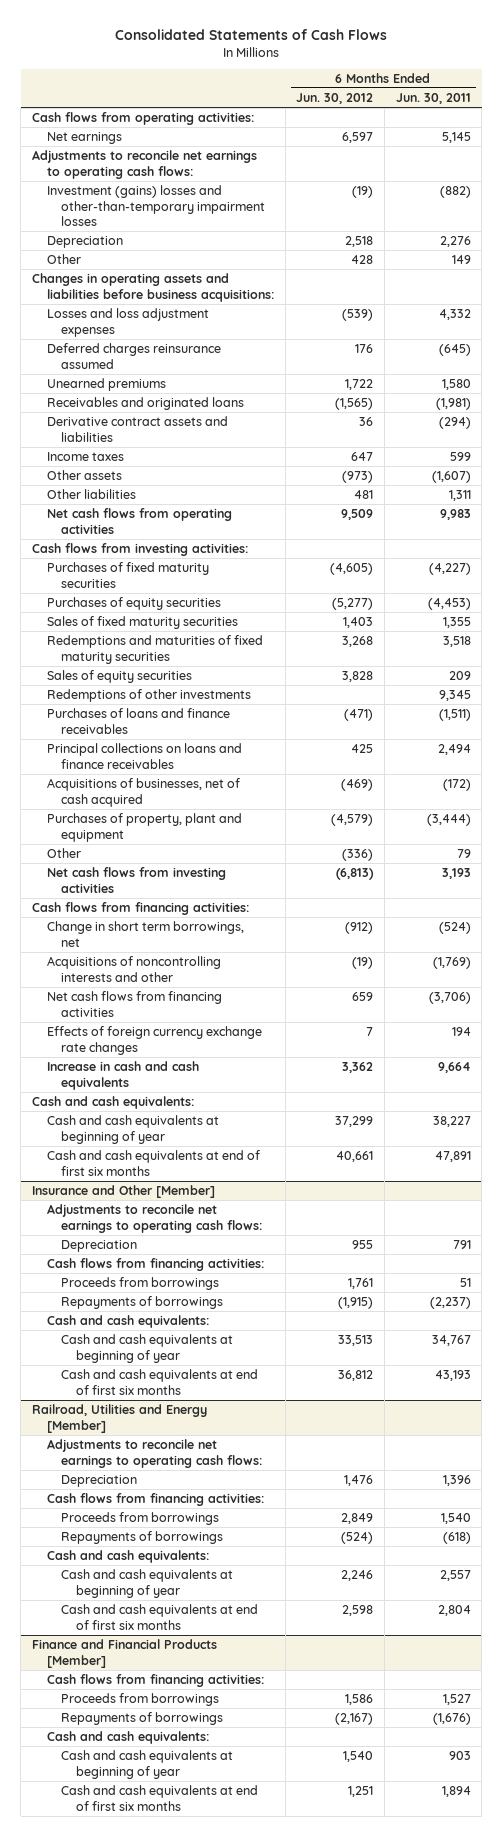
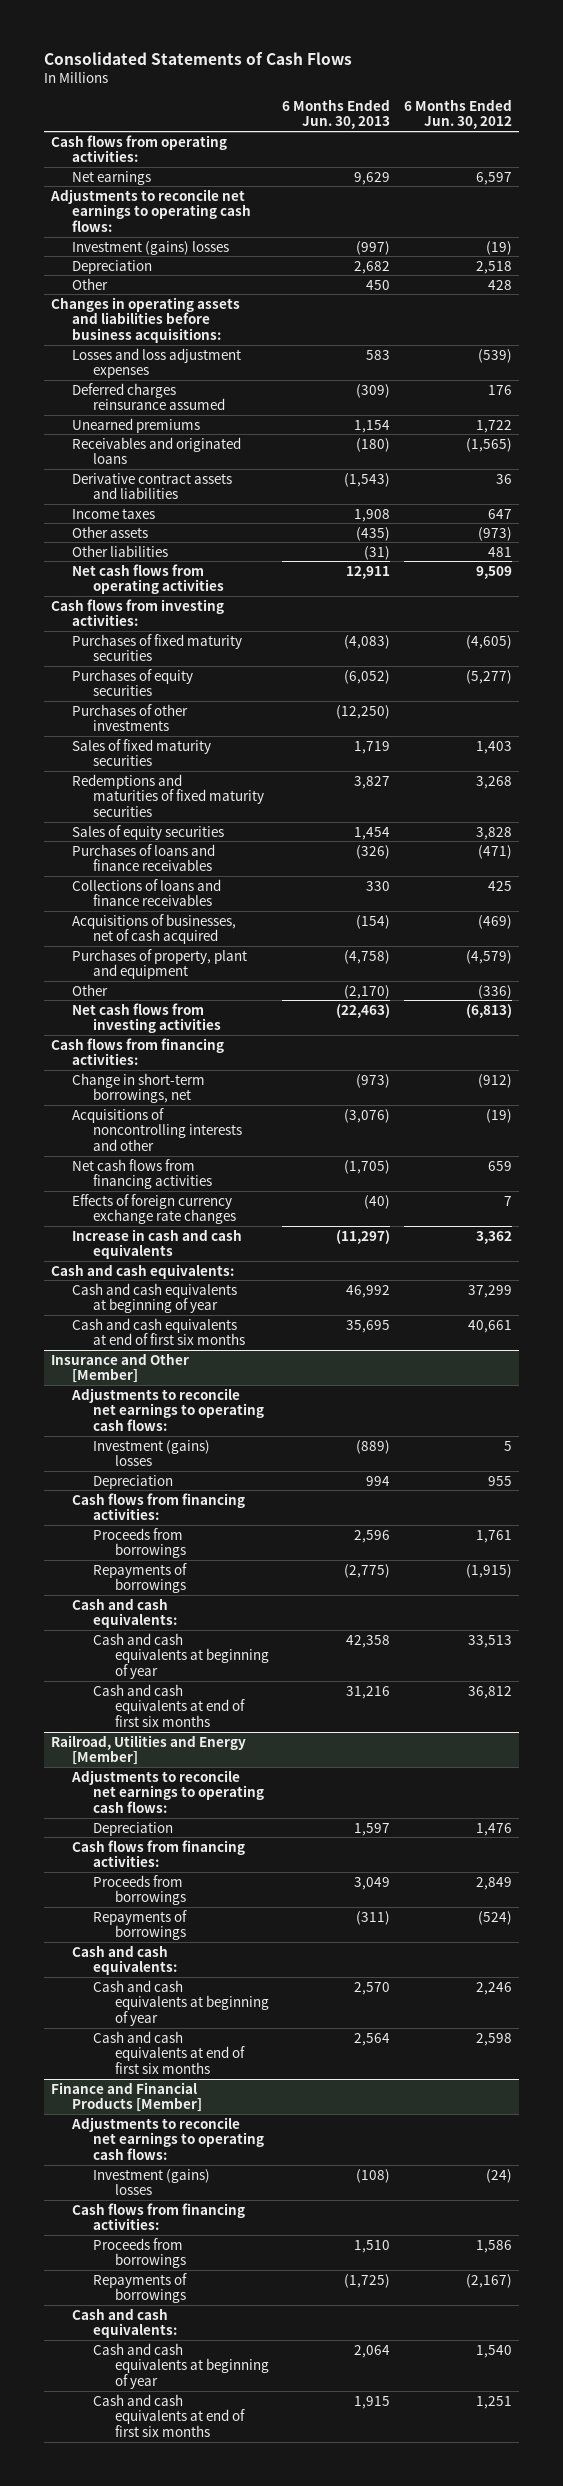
[395,92,471,104] Jun. 30, 2011 -> none
none -> [282,98,391,130] 6 Months Ended Jun. 30, 2013
[46,184,266,227] Investment (gains) losses and other-than-temporary impairment losses -> [71,240,229,255] Investment (gains) losses
none -> [71,703,188,732] Purchases of other investments
[46,688,251,702] Redemptions of other investments -> none
[46,742,242,769] Principal collections on loans and finance receivables -> [71,878,221,907] Collections of loans and finance receivables
[46,920,244,947] Change in short term borrowings, net -> [71,1072,205,1104] Change in short-term borrowings, net
none -> [93,1439,211,1467] Investment (gains) losses
none -> [70,2116,265,2161] Adjustments to reconcile net earnings to operating cash flows:
none -> [93,2168,211,2196] Investment (gains) losses

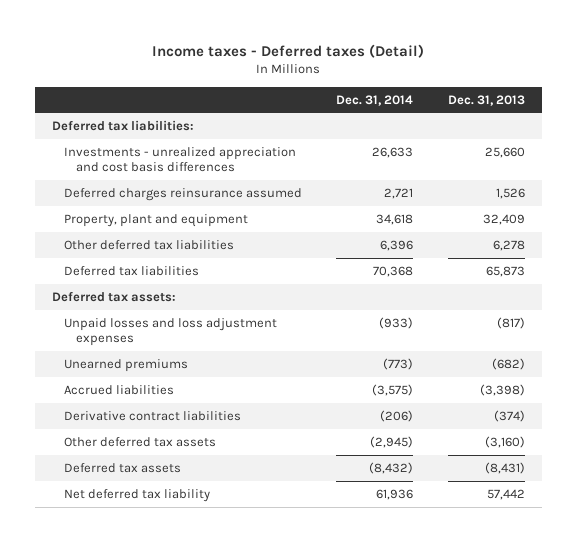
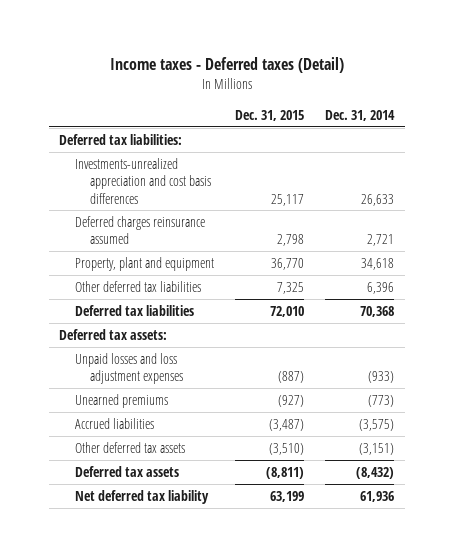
[447,94,525,106] Dec. 31, 2013 -> none
none -> [235,110,305,122] Dec. 31, 2015
[63,147,296,173] Investments - unrealized appreciation and cost basis differences -> [74,157,212,204] Investments-unrealized appreciation and cost basis differences
[63,411,241,422] Derivative contract liabilities -> none
[370,436,414,449] (2,945) -> [359,442,395,455] (3,151)

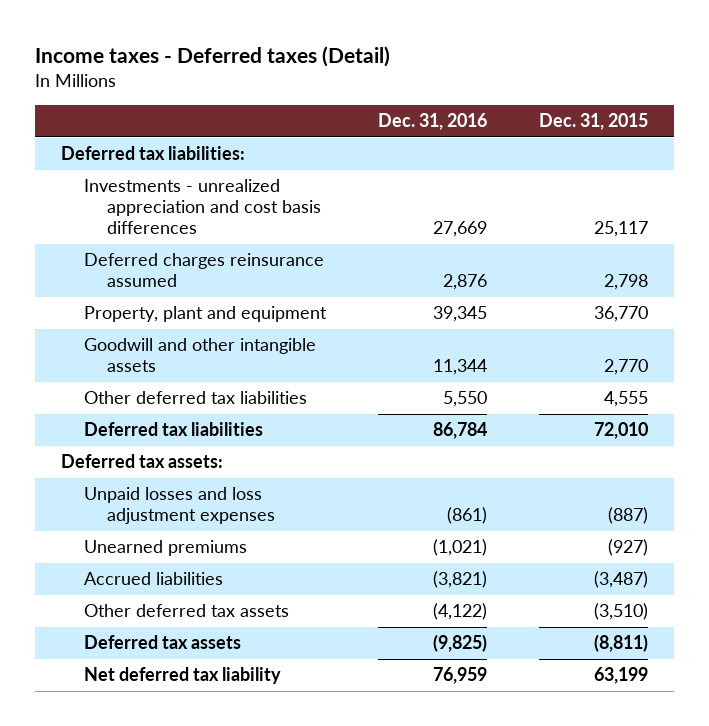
[325,110,396,122] Dec. 31, 2014 -> none
none -> [378,113,488,131] Dec. 31, 2016
[74,157,212,204] Investments-unrealized appreciation and cost basis differences -> [84,179,322,235] Investments - unrealized appreciation and cost basis differences
none -> [84,338,317,373] Goodwill and other intangible assets
[277,281,305,294] 7,325 -> [604,391,649,408] 4,555

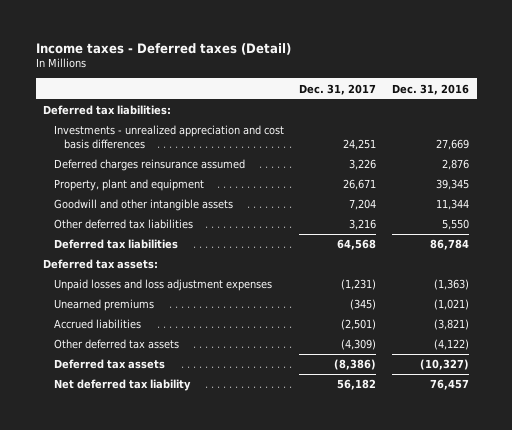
[539,113,649,131] Dec. 31, 2015 -> none
none -> [299,83,377,95] Dec. 31, 2017
[447,507,488,525] (861) -> [433,279,469,291] (1,363)
[433,634,488,653] (9,825) -> [419,359,469,371] (10,327)
[433,667,488,685] 76,959 -> [429,379,469,391] 76,457

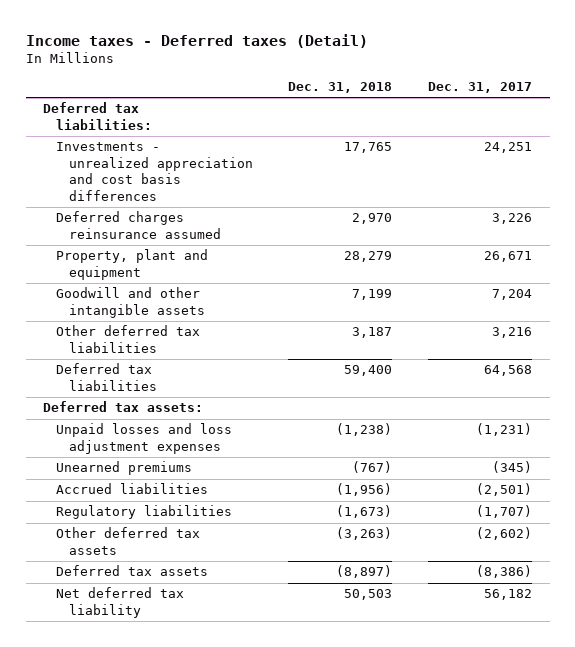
[391,83,469,95] Dec. 31, 2016 -> none
none -> [288,82,393,94] Dec. 31, 2018
none -> [56,505,233,520] Regulatory liabilities
[341,339,377,351] (4,309) -> [476,527,533,541] (2,602)

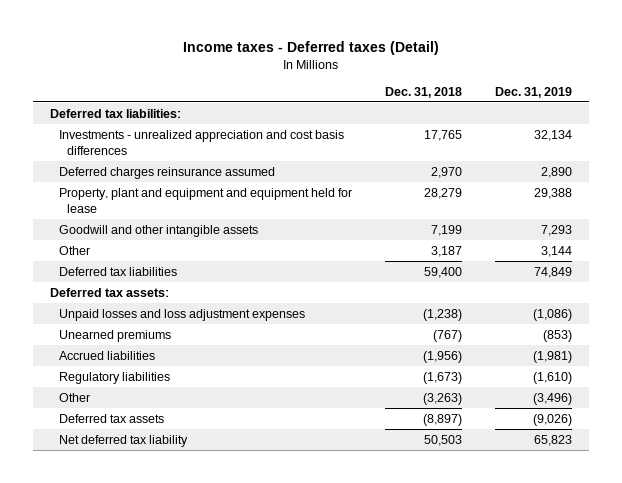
[428,82,533,94] Dec. 31, 2017 -> none
none -> [495,86,573,98] Dec. 31, 2019
[56,249,209,280] Property, plant and equipment -> [58,187,352,213] Property, plant and equipment and equipment held for lease
[56,325,201,353] Other deferred tax liabilities -> [58,245,90,255] Other
[56,527,201,555] Other deferred tax assets -> [58,392,90,402] Other

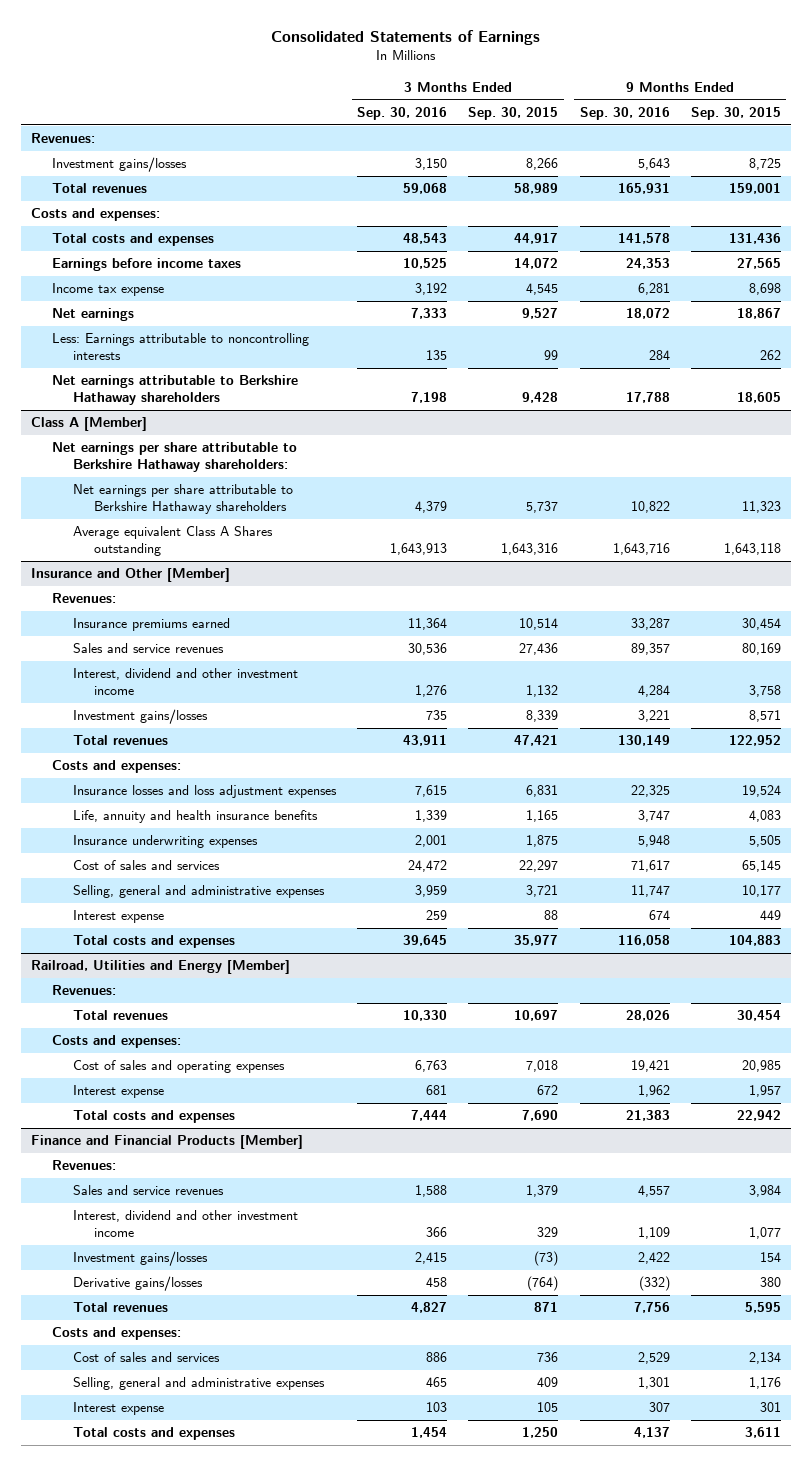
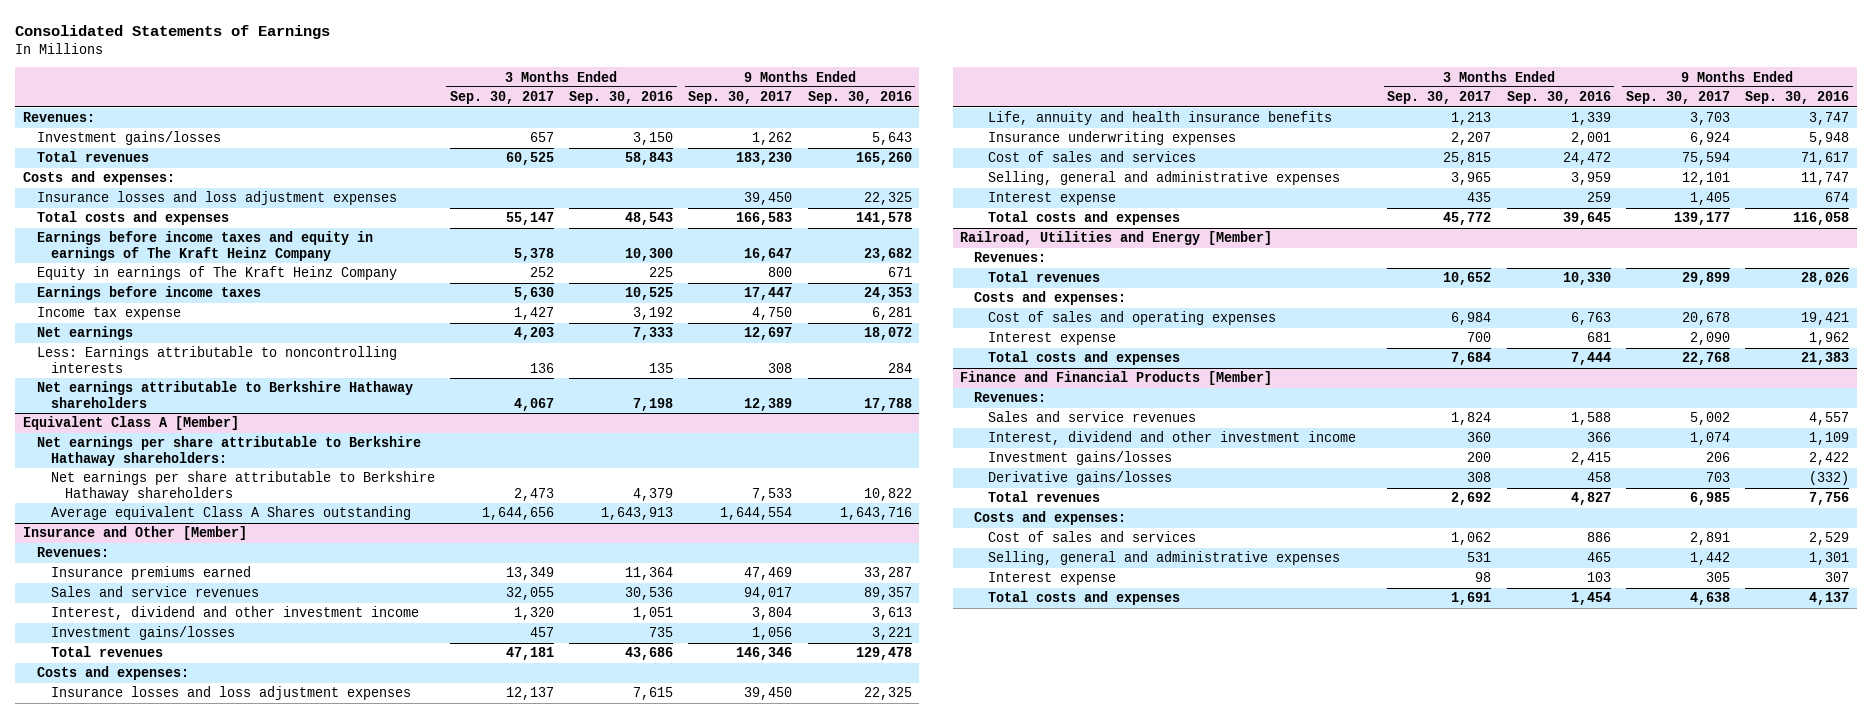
[468,106,559,120] Sep. 30, 2015 -> none
[690,106,781,120] Sep. 30, 2015 -> none
none -> [449,91,554,105] Sep. 30, 2017
none -> [688,91,793,105] Sep. 30, 2017
[403,183,448,195] 59,068 -> [625,152,674,166] 58,843
[617,183,670,195] 165,931 -> [855,152,912,166] 165,260
none -> [36,191,397,206] Insurance losses and loss adjustment expenses
none -> [36,231,373,262] Earnings before income taxes and equity in earnings of The Kraft Heinz Company
none -> [36,266,397,281] Equity in earnings of The Kraft Heinz Company
[31,417,148,432] Class A [Member] -> [22,416,239,431] Equivalent Class A [Member]
[415,685,448,698] 1,276 -> [633,607,674,621] 1,051
[637,685,670,698] 4,284 -> [871,607,912,621] 3,613
[403,735,448,747] 43,911 -> [625,647,674,661] 43,686
[617,735,670,747] 130,149 -> [855,647,912,661] 129,478

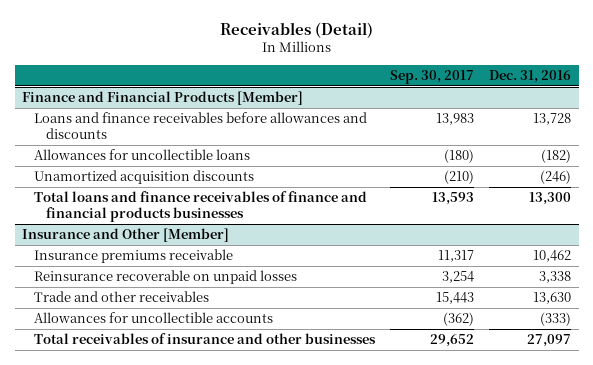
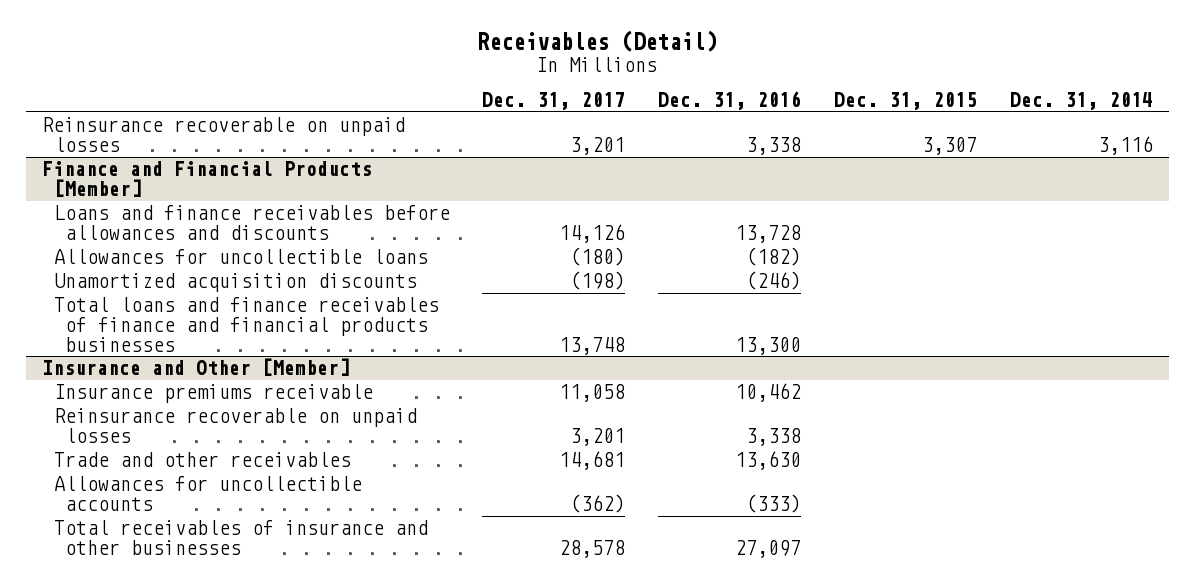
[390,69,475,84] Sep. 30, 2017 -> none
none -> [482,92,626,111] Dec. 31, 2017
none -> [833,92,977,111] Dec. 31, 2015
none -> [1009,92,1153,111] Dec. 31, 2014
none -> [41,117,405,153] Reinsurance recoverable on unpaid losses

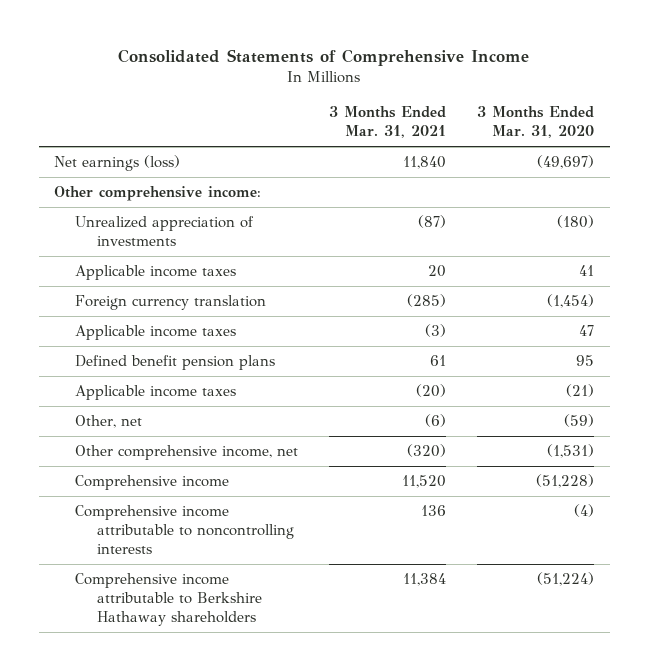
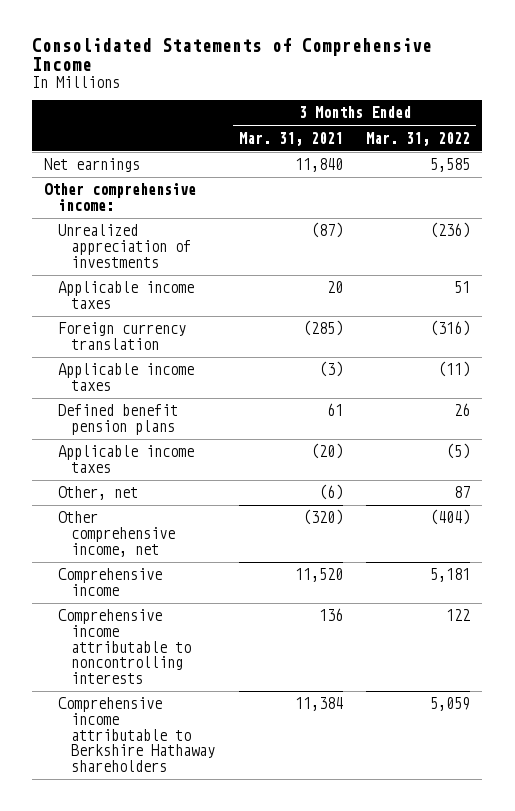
[477,106,595,138] 3 Months Ended Mar. 31, 2020 -> none
none -> [366,131,471,146] Mar. 31, 2022
[54,155,181,172] Net earnings (loss) -> [44,158,141,173] Net earnings

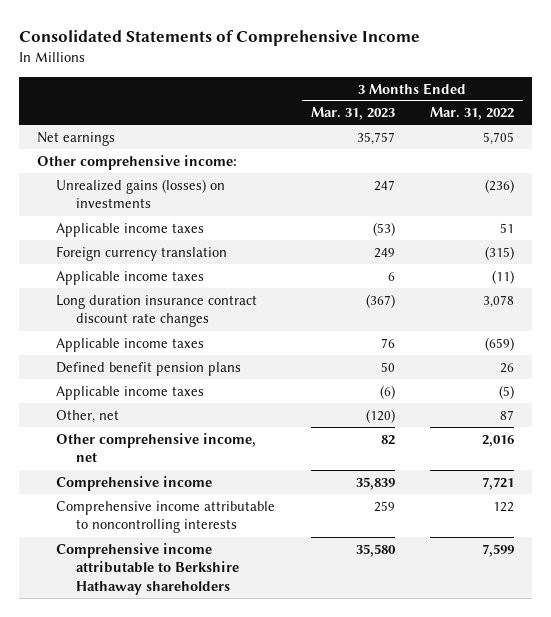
[238,131,343,146] Mar. 31, 2021 -> none
none -> [310,107,395,121] Mar. 31, 2023
[430,158,471,173] 5,585 -> [482,131,514,145] 5,705
[57,224,192,268] Unrealized appreciation of investments -> [56,178,226,209] Unrealized gains (losses) on investments
[430,320,471,337] (316) -> [484,245,514,260] (315)
none -> [56,294,258,328] Long duration insurance contract discount rate changes
none -> [56,337,205,352] Applicable income taxes
[430,509,471,526] (404) -> [481,434,514,447] 2,016
[430,568,471,583] 5,181 -> [481,476,514,490] 7,721
[430,697,471,712] 5,059 -> [481,543,514,557] 7,599

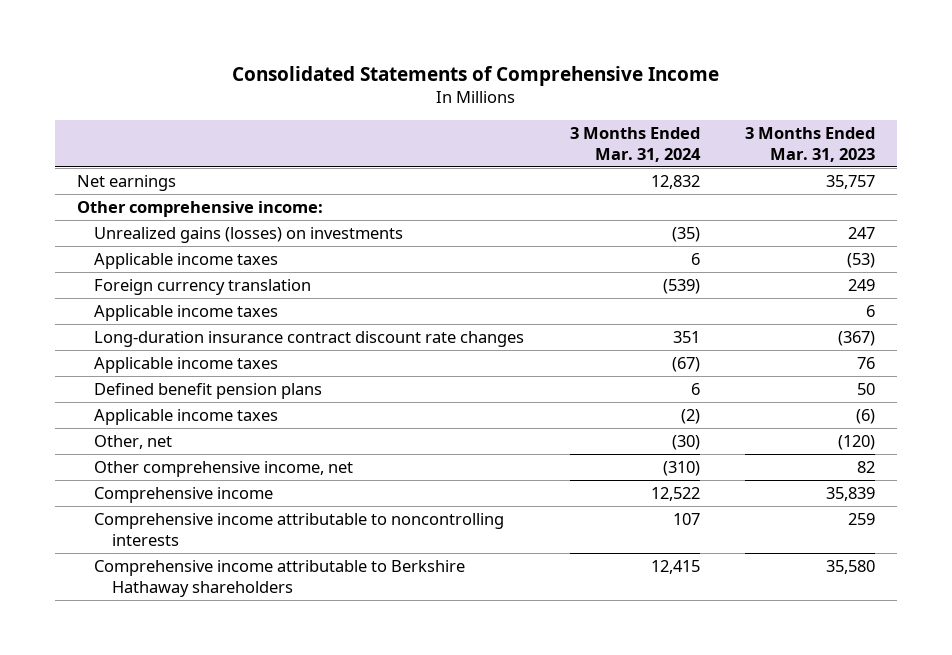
[429,107,514,121] Mar. 31, 2022 -> none
none -> [569,126,701,163] 3 Months Ended Mar. 31, 2024
[56,294,258,328] Long duration insurance contract discount rate changes -> [94,330,525,347] Long-duration insurance contract discount rate changes

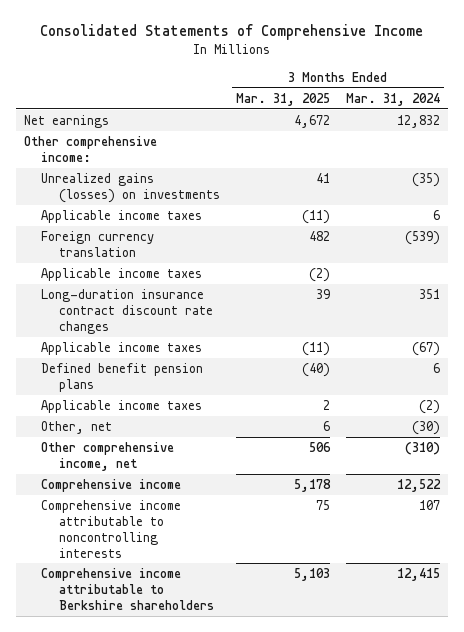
[744,126,875,163] 3 Months Ended Mar. 31, 2023 -> none
none -> [236,92,331,106] Mar. 31, 2025
[94,559,466,598] Comprehensive income attributable to Berkshire Hathaway shareholders -> [41,567,215,610] Comprehensive income attributable to Berkshire shareholders

